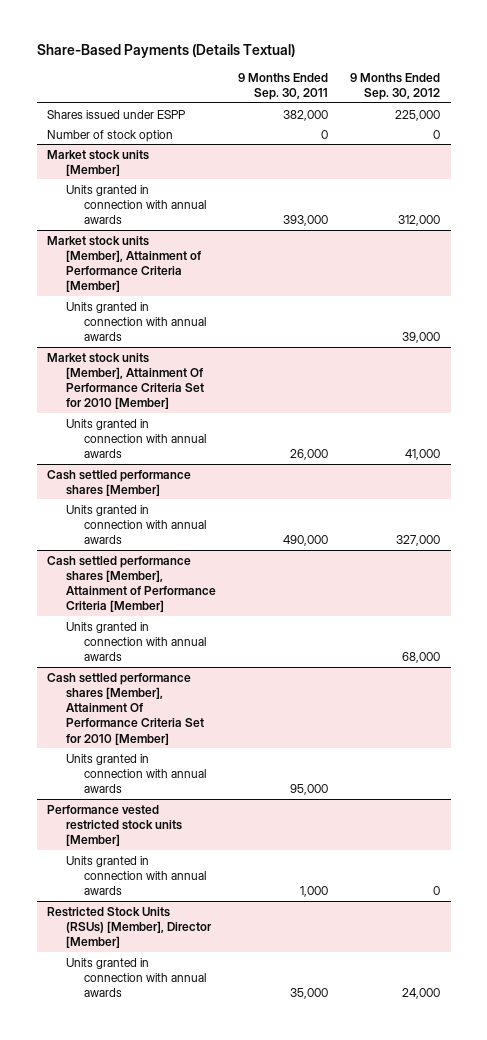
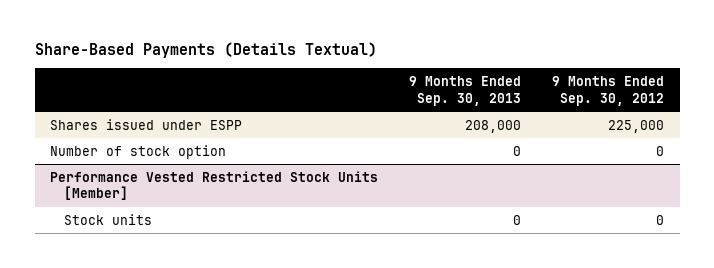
[237,72,328,101] 9 Months Ended Sep. 30, 2011 -> none
none -> [409,76,522,106] 9 Months Ended Sep. 30, 2013
[47,149,150,176] Market stock units [Member] -> none
[65,184,207,225] Units granted in connection with annual awards -> none
[47,235,201,293] Market stock units [Member], Attainment of Performance Criteria [Member] -> none
[65,301,207,342] Units granted in connection with annual awards -> none
[47,352,204,410] Market stock units [Member], Attainment Of Performance Criteria Set for 2010 [Member] -> none
[65,418,207,459] Units granted in connection with annual awards -> none
[47,469,192,496] Cash settled performance shares [Member] -> none
[65,504,207,545] Units granted in connection with annual awards -> none
[47,555,216,613] Cash settled performance shares [Member], Attainment of Performance Criteria [Member] -> none
[65,621,207,662] Units granted in connection with annual awards -> none
[47,672,204,745] Cash settled performance shares [Member], Attainment Of Performance Criteria Set for 2010 [Member] -> none
[65,753,207,794] Units granted in connection with annual awards -> none
[65,855,207,896] Units granted in connection with annual awards -> none
[47,906,212,949] Restricted Stock Units (RSUs) [Member], Director [Member] -> none
[65,957,207,998] Units granted in connection with annual awards -> none
[47,804,182,847] Performance vested restricted stock units [Member] -> [50,171,379,201] Performance Vested Restricted Stock Units [Member]
none -> [64,214,153,226] Stock units

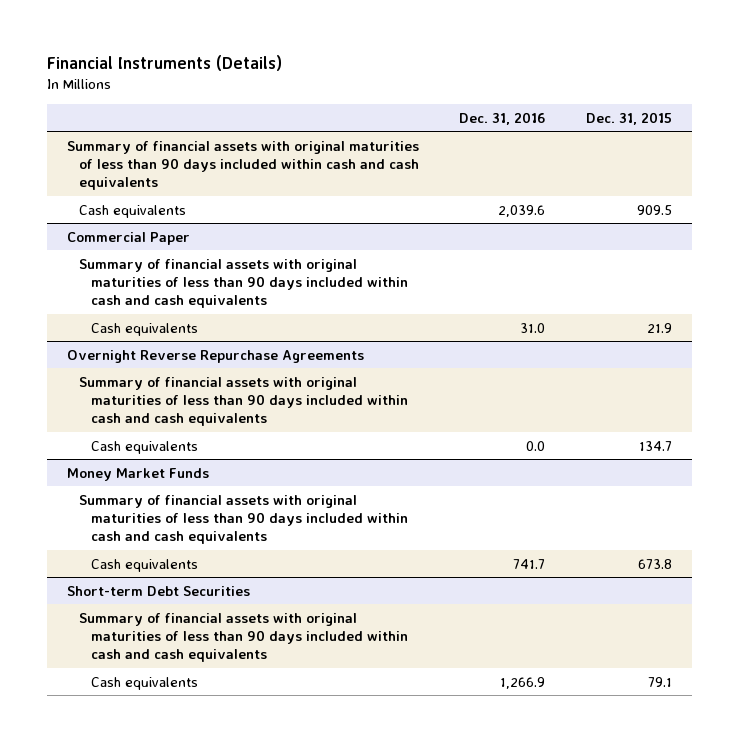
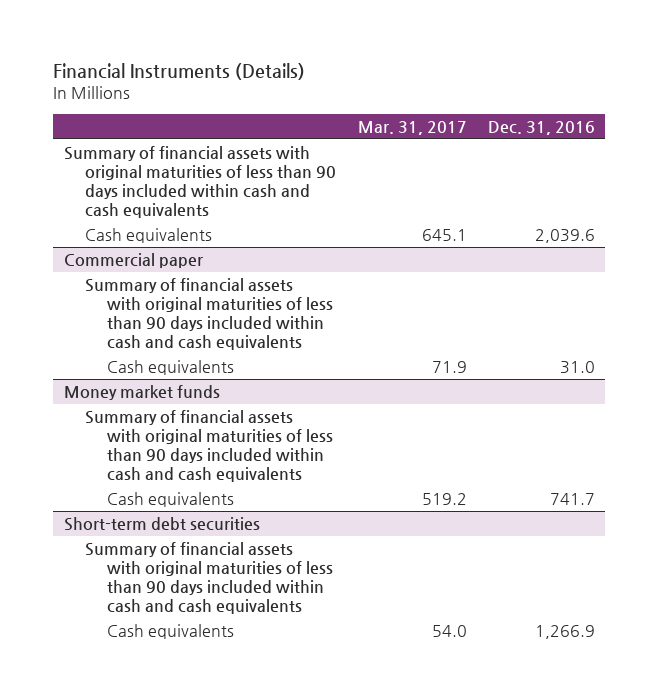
[585,111,672,125] Dec. 31, 2015 -> none
none -> [357,120,467,135] Mar. 31, 2017
[66,231,190,245] Commercial Paper -> [63,252,203,268] Commercial paper
[66,349,364,363] Overnight Reverse Repurchase Agreements -> none
[78,376,408,427] Summary of financial assets with original maturities of less than 90 days included within cash and cash equivalents -> none
[90,440,198,454] Cash equivalents -> none
[66,467,209,481] Money Market Funds -> [63,384,220,400] Money market funds
[66,585,250,596] Short-term Debt Securities -> [63,516,260,531] Short-term debt securities

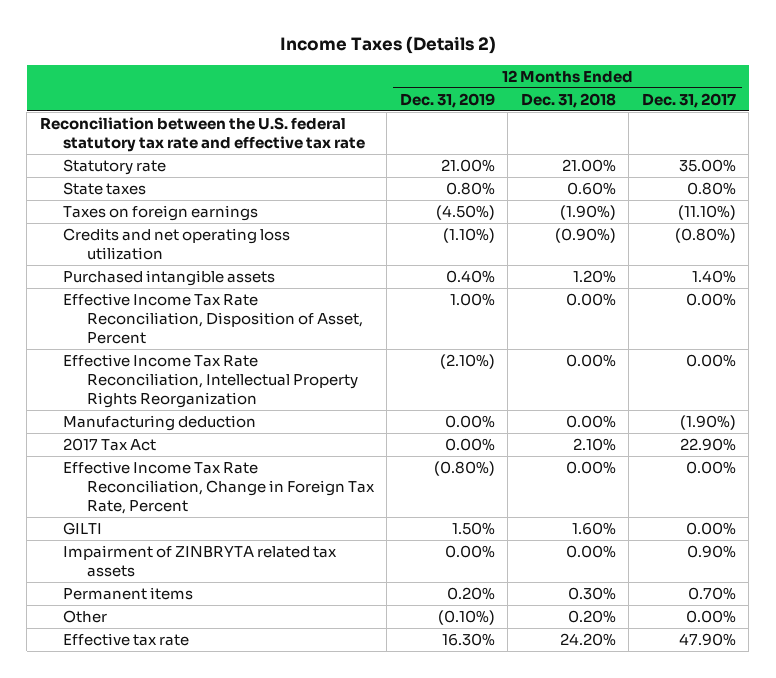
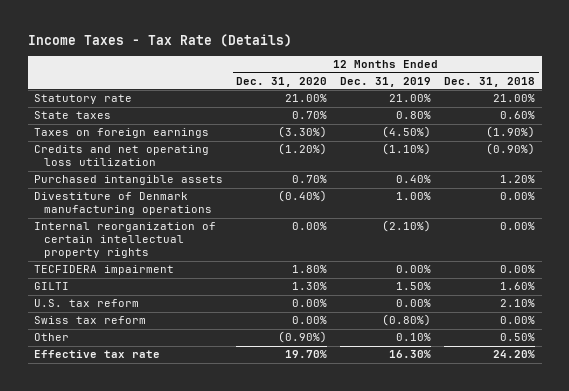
[279,36,496,55] Income Taxes (Details 2) -> [27,33,292,47] Income Taxes - Tax Rate (Details)
[641,92,736,108] Dec. 31, 2017 -> none
none -> [236,76,328,87] Dec. 31, 2020
[39,116,366,153] Reconciliation between the U.S. federal statutory tax rate and effective tax rate -> none
[63,414,257,431] Manufacturing deduction -> none
[63,437,157,451] 2017 Tax Act -> none
[63,460,375,515] Effective Income Tax Rate Reconciliation, Change in Foreign Tax Rate, Percent -> none
[63,292,363,345] Effective Income Tax Rate Reconciliation, Disposition of Asset, Percent -> [34,192,213,216] Divestiture of Denmark manufacturing operations
[63,353,358,409] Effective Income Tax Rate Reconciliation, Intellectual Property Rights Reorganization -> [34,222,217,259] Internal reorganization of certain intellectual property rights
none -> [34,265,175,276] TECFIDERA impairment
[63,544,338,578] Impairment of ZINBRYTA related tax assets -> none
[63,586,194,600] Permanent items -> none
none -> [34,299,140,308] U.S. tax reform
none -> [34,316,147,325] Swiss tax reform
[437,609,495,625] (0.10%) -> [396,333,432,342] 0.10%
[567,609,616,623] 0.20% -> [500,333,536,342] 0.50%

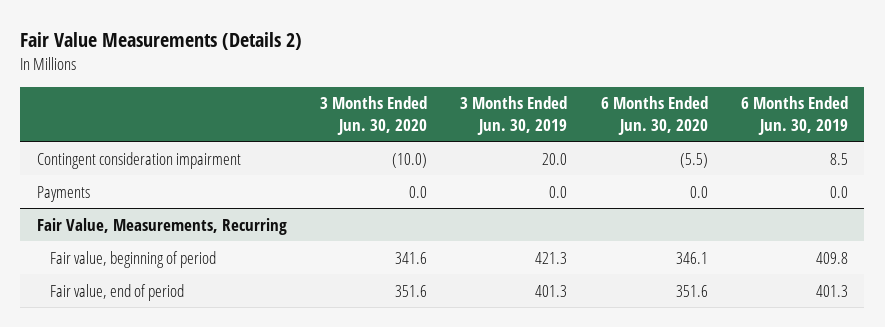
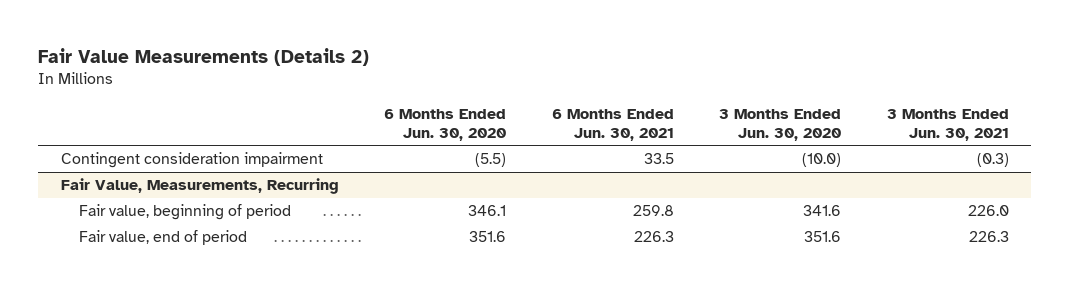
[460,96,568,135] 3 Months Ended Jun. 30, 2019 -> none
[740,96,848,135] 6 Months Ended Jun. 30, 2019 -> none
none -> [551,109,674,141] 6 Months Ended Jun. 30, 2021
none -> [886,109,1009,141] 3 Months Ended Jun. 30, 2021
[36,185,90,202] Payments -> none

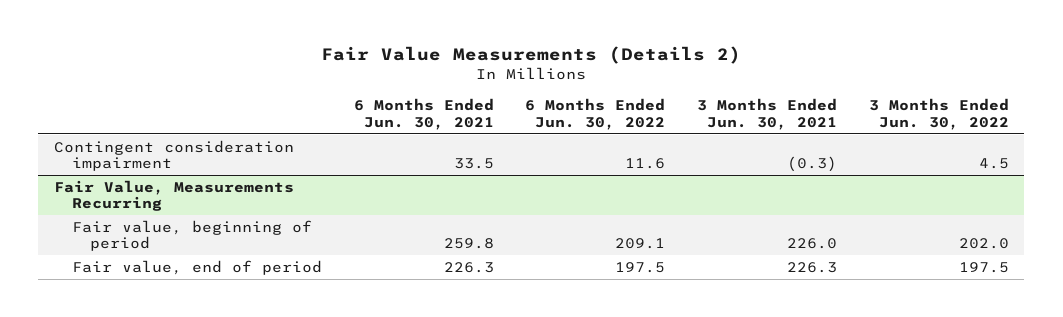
[384,109,507,141] 6 Months Ended Jun. 30, 2020 -> none
[719,109,842,141] 3 Months Ended Jun. 30, 2020 -> none
none -> [525,98,666,130] 6 Months Ended Jun. 30, 2022
none -> [868,98,1009,130] 3 Months Ended Jun. 30, 2022
[60,178,339,195] Fair Value, Measurements, Recurring -> [54,179,295,212] Fair Value, Measurements Recurring

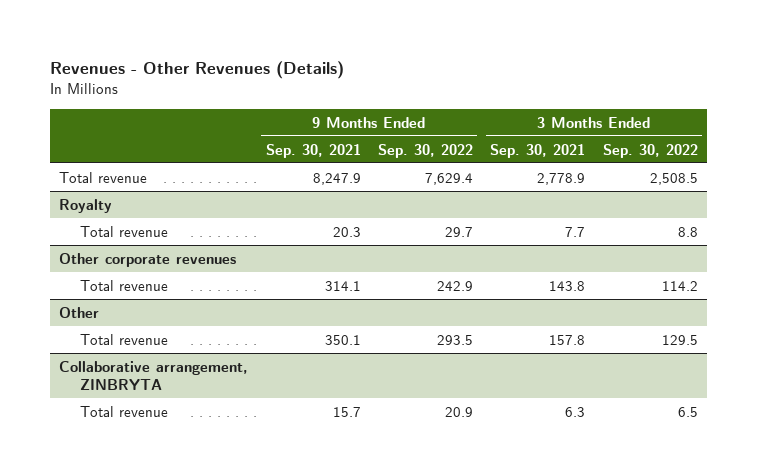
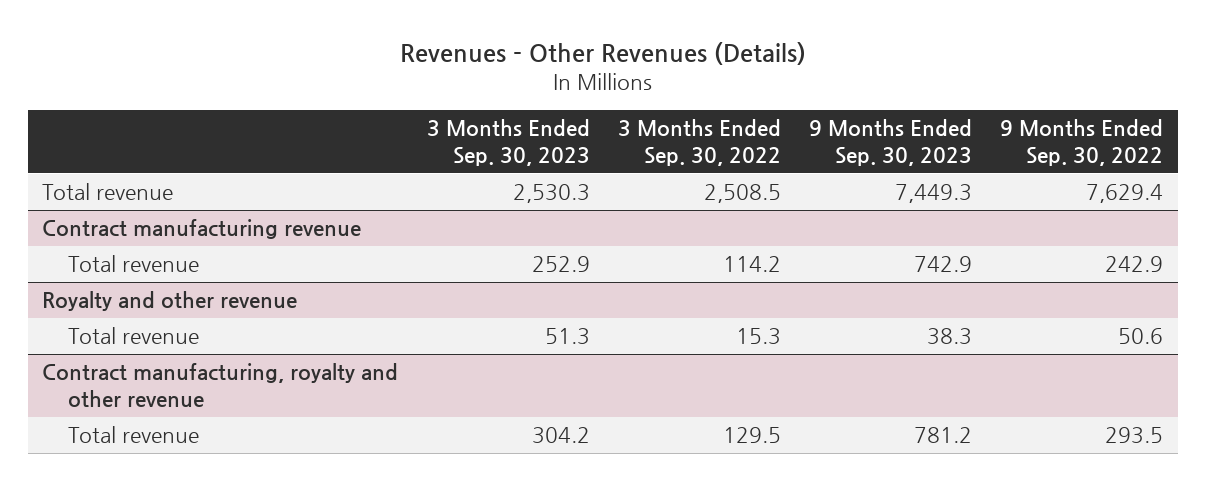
[265,143,361,158] Sep. 30, 2021 -> none
[490,143,586,158] Sep. 30, 2021 -> none
none -> [426,118,590,167] 3 Months Ended Sep. 30, 2023
none -> [809,118,973,167] 9 Months Ended Sep. 30, 2023
[59,198,113,213] Royalty -> none
[79,225,168,237] Total revenue -> none
[59,252,237,267] Other corporate revenues -> none
none -> [42,219,362,240] Contract manufacturing revenue
none -> [42,291,298,312] Royalty and other revenue
none -> [68,327,200,345] Total revenue
[59,306,100,318] Other -> [42,363,399,408] Contract manufacturing, royalty and other revenue
[59,360,249,391] Collaborative arrangement, ZINBRYTA -> none
[79,405,168,417] Total revenue -> none

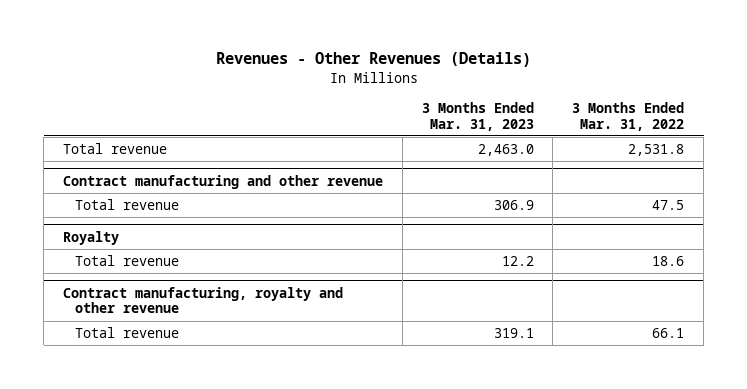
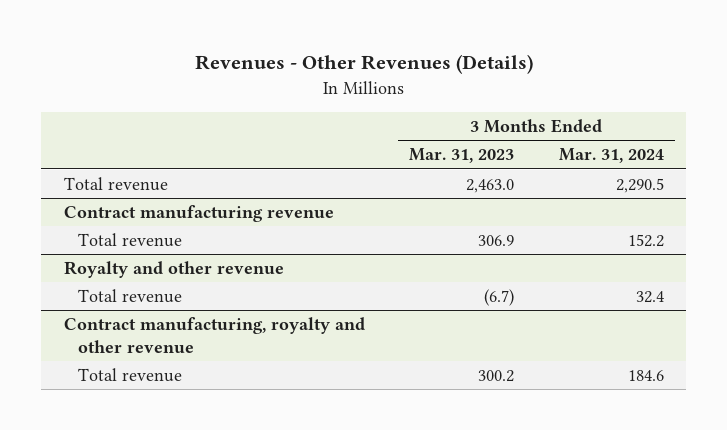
[572,101,685,131] 3 Months Ended Mar. 31, 2022 -> none
none -> [558,148,664,164] Mar. 31, 2024
[62,174,383,189] Contract manufacturing and other revenue -> [63,205,334,223] Contract manufacturing revenue
[62,230,119,245] Royalty -> [63,261,284,279] Royalty and other revenue
[501,255,534,266] 12.2 -> [484,289,515,307] (6.7)
[493,327,534,338] 319.1 -> [478,370,515,383] 300.2

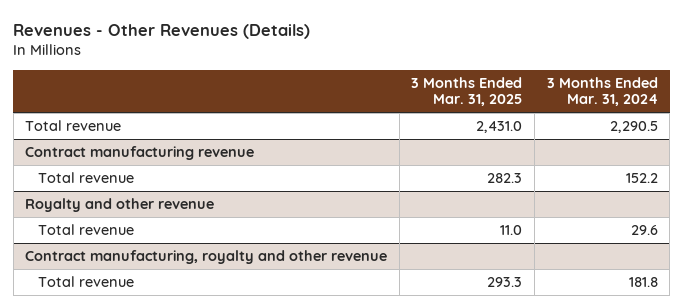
[409,148,515,164] Mar. 31, 2023 -> none
none -> [411,76,523,107] 3 Months Ended Mar. 31, 2025
[635,291,664,304] 32.4 -> [630,225,658,236] 29.6
[627,370,664,382] 184.6 -> [628,277,658,288] 181.8

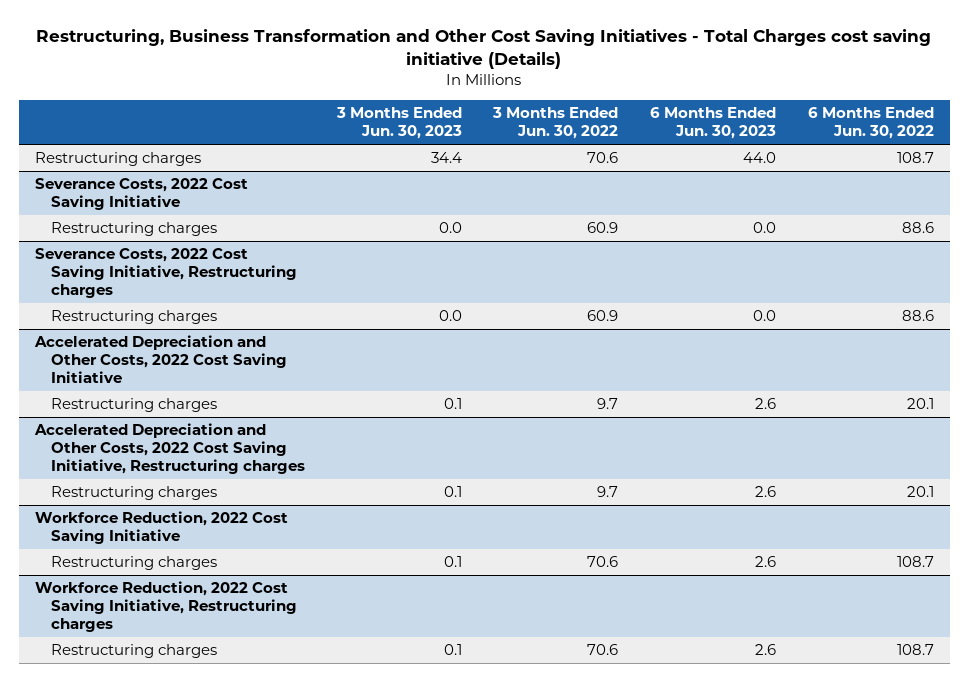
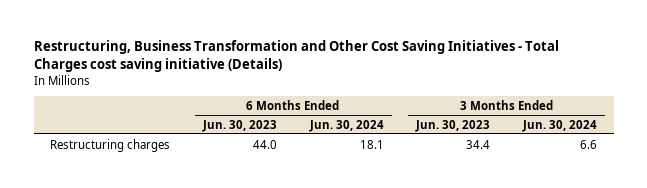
[492,107,619,140] 3 Months Ended Jun. 30, 2022 -> none
[807,107,934,140] 6 Months Ended Jun. 30, 2022 -> none
none -> [308,119,384,132] Jun. 30, 2024
none -> [522,119,598,132] Jun. 30, 2024
[34,178,248,211] Severance Costs, 2022 Cost Saving Initiative -> none
[51,222,218,237] Restructuring charges -> none
[34,248,298,299] Severance Costs, 2022 Cost Saving Initiative, Restructuring charges -> none
[51,310,218,325] Restructuring charges -> none
[33,335,288,384] Accelerated Depreciation and Other Costs, 2022 Cost Saving Initiative -> none
[51,398,218,413] Restructuring charges -> none
[33,423,306,475] Accelerated Depreciation and Other Costs, 2022 Cost Saving Initiative, Restructuring charges -> none
[51,486,218,501] Restructuring charges -> none
[34,511,288,545] Workforce Reduction, 2022 Cost Saving Initiative -> none
[51,556,218,571] Restructuring charges -> none
[34,581,298,633] Workforce Reduction, 2022 Cost Saving Initiative, Restructuring charges -> none
[51,644,218,659] Restructuring charges -> none

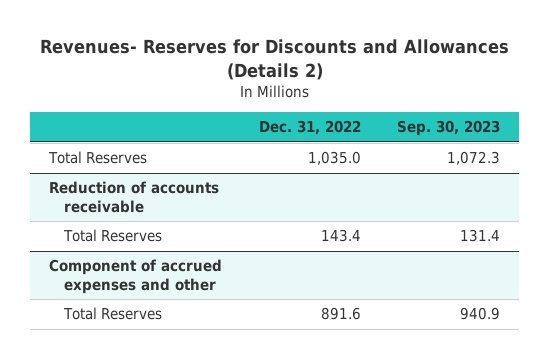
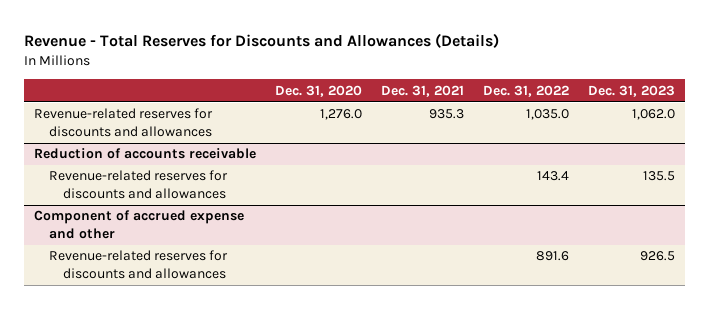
[39,39,509,80] Revenues- Reserves for Discounts and Allowances (Details 2) -> [24,33,500,49] Revenue - Total Reserves for Discounts and Allowances (Details)
[397,120,501,137] Sep. 30, 2023 -> none
none -> [275,84,363,97] Dec. 31, 2020
none -> [381,84,465,97] Dec. 31, 2021
none -> [588,84,676,97] Dec. 31, 2023
[47,151,147,165] Total Reserves -> [33,108,213,138] Revenue-related reserves for discounts and allowances
[62,229,162,243] Total Reserves -> [48,170,228,200] Revenue-related reserves for discounts and allowances
[48,259,222,295] Component of accrued expenses and other -> [33,210,244,240] Component of accrued expense and other
[62,307,162,321] Total Reserves -> [48,250,228,280] Revenue-related reserves for discounts and allowances

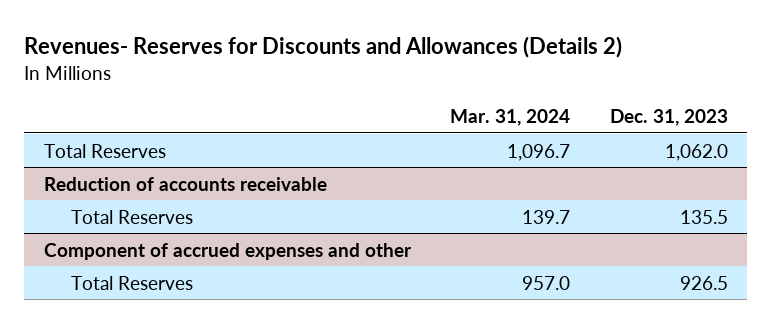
[24,33,500,49] Revenue - Total Reserves for Discounts and Allowances (Details) -> [24,36,623,59] Revenues- Reserves for Discounts and Allowances (Details 2)
[275,84,363,97] Dec. 31, 2020 -> none
[381,84,465,97] Dec. 31, 2021 -> none
[483,84,570,97] Dec. 31, 2022 -> none
none -> [450,109,571,127] Mar. 31, 2024
[33,108,213,138] Revenue-related reserves for discounts and allowances -> [44,143,167,158] Total Reserves
[48,170,228,200] Revenue-related reserves for discounts and allowances -> [71,209,194,224] Total Reserves
[33,210,244,240] Component of accrued expense and other -> [44,242,413,260] Component of accrued expenses and other
[48,250,228,280] Revenue-related reserves for discounts and allowances -> [71,275,194,290] Total Reserves

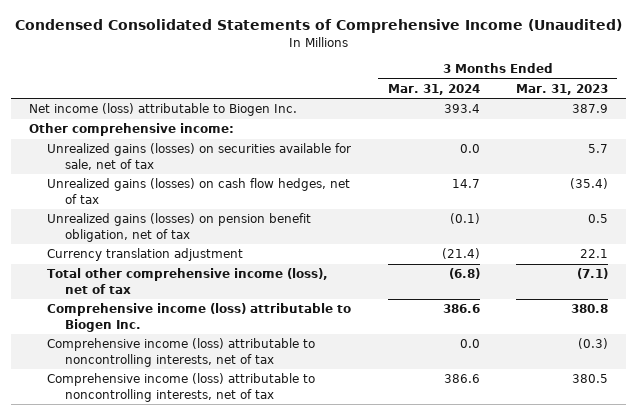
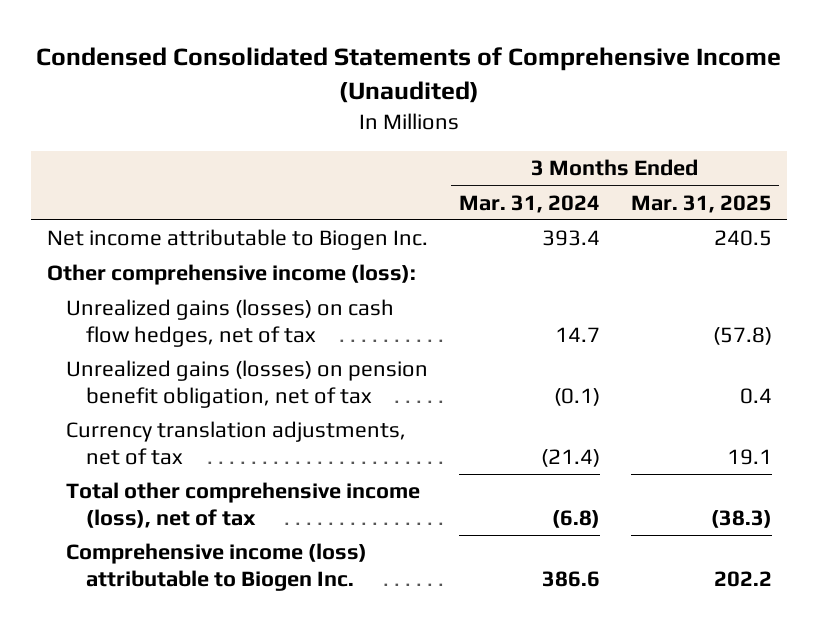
[516,84,609,96] Mar. 31, 2023 -> none
none -> [630,194,772,213] Mar. 31, 2025
[47,143,352,170] Unrealized gains (losses) on securities available for sale, net of tax -> none
[29,103,298,117] Net income (loss) attributable to Biogen Inc. -> [46,229,428,251] Net income attributable to Biogen Inc.
[29,123,235,137] Other comprehensive income: -> [46,264,416,286] Other comprehensive income (loss):
[47,248,244,262] Currency translation adjustment -> [66,421,407,466] Currency translation adjustments, net of tax
[47,338,316,367] Comprehensive income (loss) attributable to noncontrolling interests, net of tax -> none
[47,373,316,402] Comprehensive income (loss) attributable to noncontrolling interests, net of tax -> none

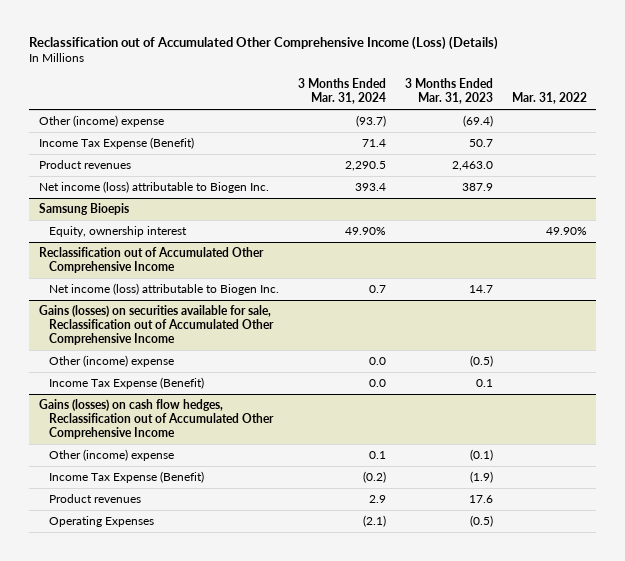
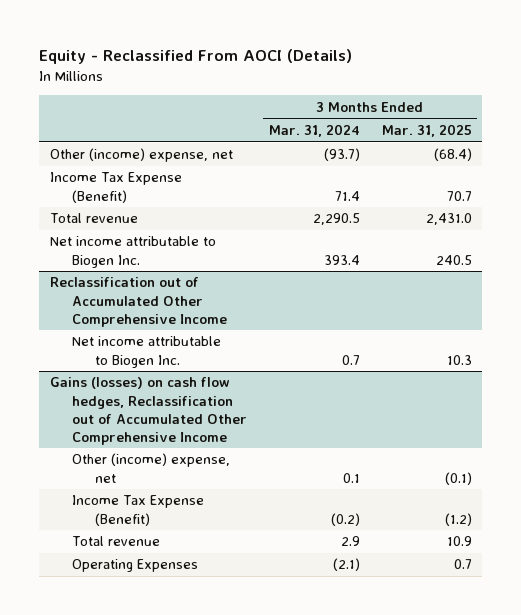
[29,35,499,50] Reclassification out of Accumulated Other Comprehensive Income (Loss) (Details) -> [38,49,352,65] Equity - Reclassified From AOCI (Details)
[404,78,493,105] 3 Months Ended Mar. 31, 2023 -> none
[511,92,587,105] Mar. 31, 2022 -> none
none -> [381,123,472,137] Mar. 31, 2025
[38,114,164,127] Other (income) expense -> [49,148,233,163] Other (income) expense, net
[38,202,129,215] Samsung Bioepis -> none
[49,225,188,237] Equity, ownership interest -> none
[38,159,131,169] Product revenues -> [49,213,138,224] Total revenue
[38,180,269,193] Net income (loss) attributable to Biogen Inc. -> [49,236,216,268] Net income attributable to Biogen Inc.
[38,304,275,346] Gains (losses) on securities available for sale, Reclassification out of Accumulated Other Comprehensive Income -> none
[49,354,175,367] Other (income) expense -> none
[49,376,205,389] Income Tax Expense (Benefit) -> none
[49,282,280,295] Net income (loss) attributable to Biogen Inc. -> [72,336,222,368] Net income attributable to Biogen Inc.
[49,448,175,461] Other (income) expense -> [72,453,231,483] Other (income) expense, net
[49,493,142,503] Product revenues -> [72,536,161,547] Total revenue

